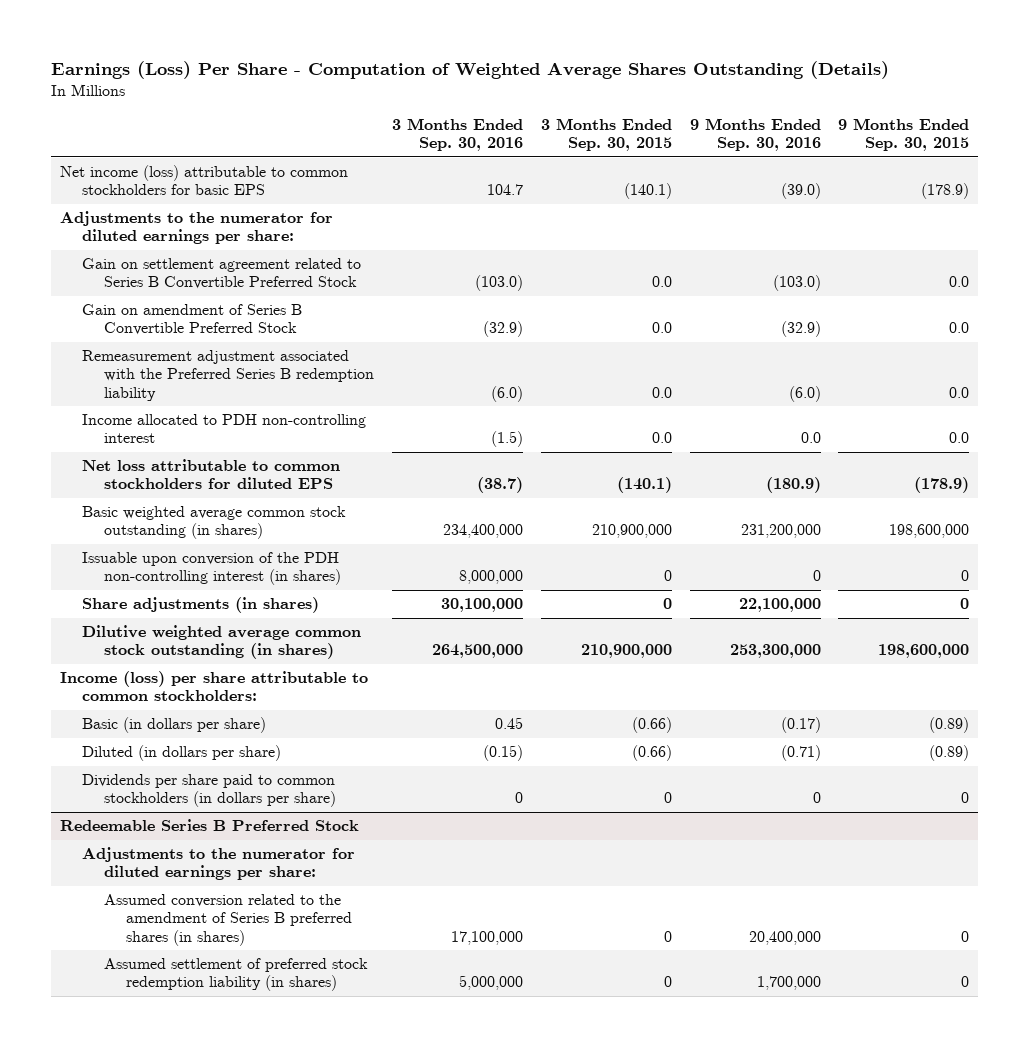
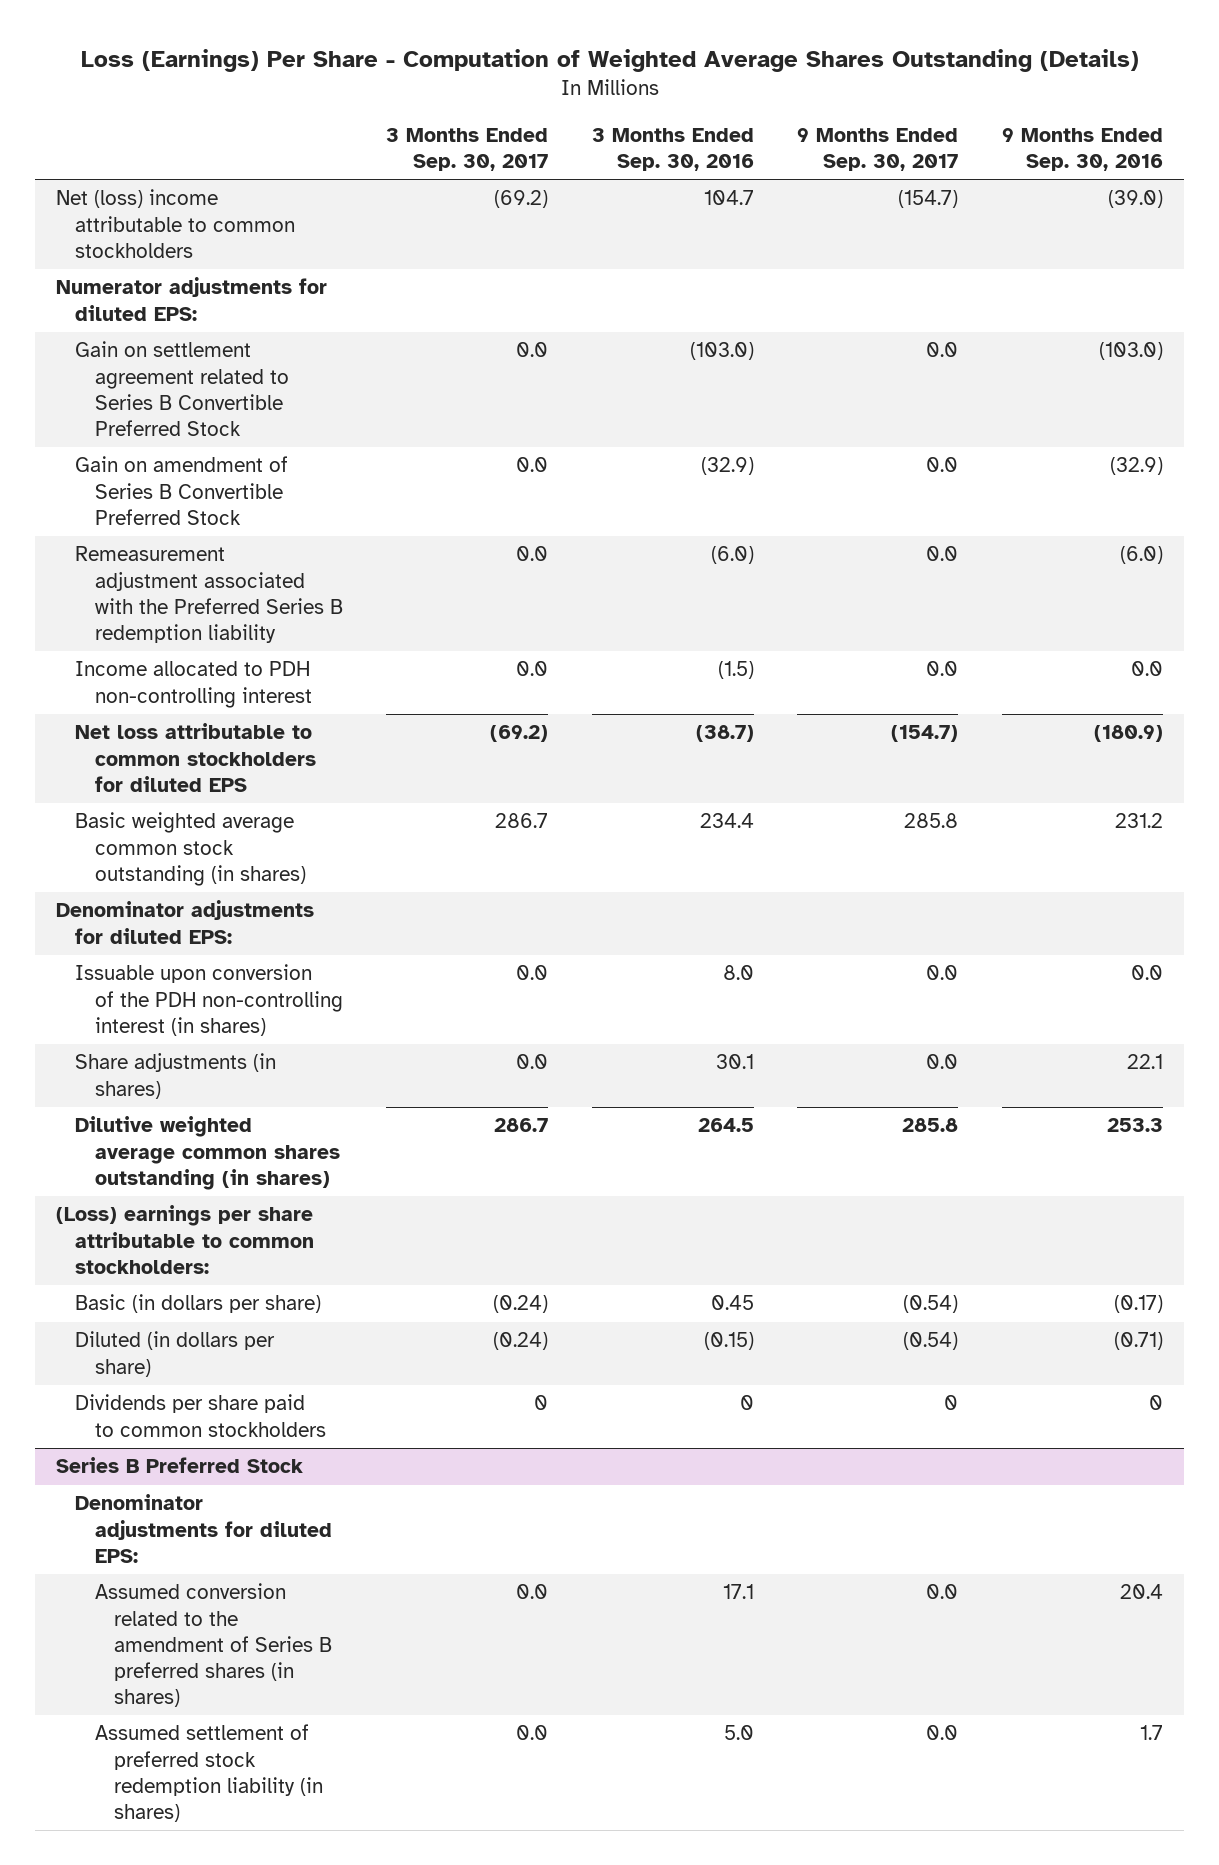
[50,60,889,79] Earnings (Loss) Per Share - Computation of Weighted Average Shares Outstanding (Details) -> [80,49,1139,73] Loss (Earnings) Per Share - Computation of Weighted Average Shares Outstanding (Details)
[540,118,672,152] 3 Months Ended Sep. 30, 2015 -> none
[838,118,970,152] 9 Months Ended Sep. 30, 2015 -> none
none -> [386,127,549,172] 3 Months Ended Sep. 30, 2017
none -> [797,127,959,172] 9 Months Ended Sep. 30, 2017
[59,165,348,196] Net income (loss) attributable to common stockholders for basic EPS -> [56,189,296,258] Net (loss) income attributable to common stockholders
[59,211,333,245] Adjustments to the numerator for diluted earnings per share: -> [56,277,328,321] Numerator adjustments for diluted EPS:
[442,524,523,539] 234,400,000 -> [699,813,754,829] 234.4
[740,524,821,539] 231,200,000 -> [1114,813,1163,829] 231.2
none -> [56,900,315,944] Denominator adjustments for diluted EPS:
[458,570,523,585] 8,000,000 -> [722,965,754,981] 8.0
[812,570,821,582] 0 -> [1130,965,1163,981] 0.0
[440,598,523,613] 30,100,000 -> [715,1054,754,1070] 30.1
[738,598,821,613] 22,100,000 -> [1126,1054,1163,1070] 22.1
[81,625,361,660] Dilutive weighted average common stock outstanding (in shares) -> [75,1116,340,1190] Dilutive weighted average common shares outstanding (in shares)
[431,644,523,659] 264,500,000 -> [697,1118,754,1133] 264.5
[729,644,821,659] 253,300,000 -> [1106,1118,1163,1133] 253.3
[59,671,368,702] Income (loss) per share attributable to common stockholders: -> [56,1205,315,1274] (Loss) earnings per share attributable to common stockholders:
[81,847,355,881] Adjustments to the numerator for diluted earnings per share: -> none
[81,774,337,808] Dividends per share paid to common stockholders (in dollars per share) -> [75,1394,326,1437] Dividends per share paid to common stockholders
[59,819,359,832] Redeemable Series B Preferred Stock -> [56,1457,304,1474] Series B Preferred Stock
none -> [75,1494,332,1563] Denominator adjustments for diluted EPS:
[450,930,523,945] 17,100,000 -> [722,1584,754,1600] 17.1
[748,930,821,945] 20,400,000 -> [1119,1584,1163,1600] 20.4
[458,975,523,991] 5,000,000 -> [723,1725,754,1741] 5.0
[756,976,821,991] 1,700,000 -> [1139,1725,1163,1741] 1.7

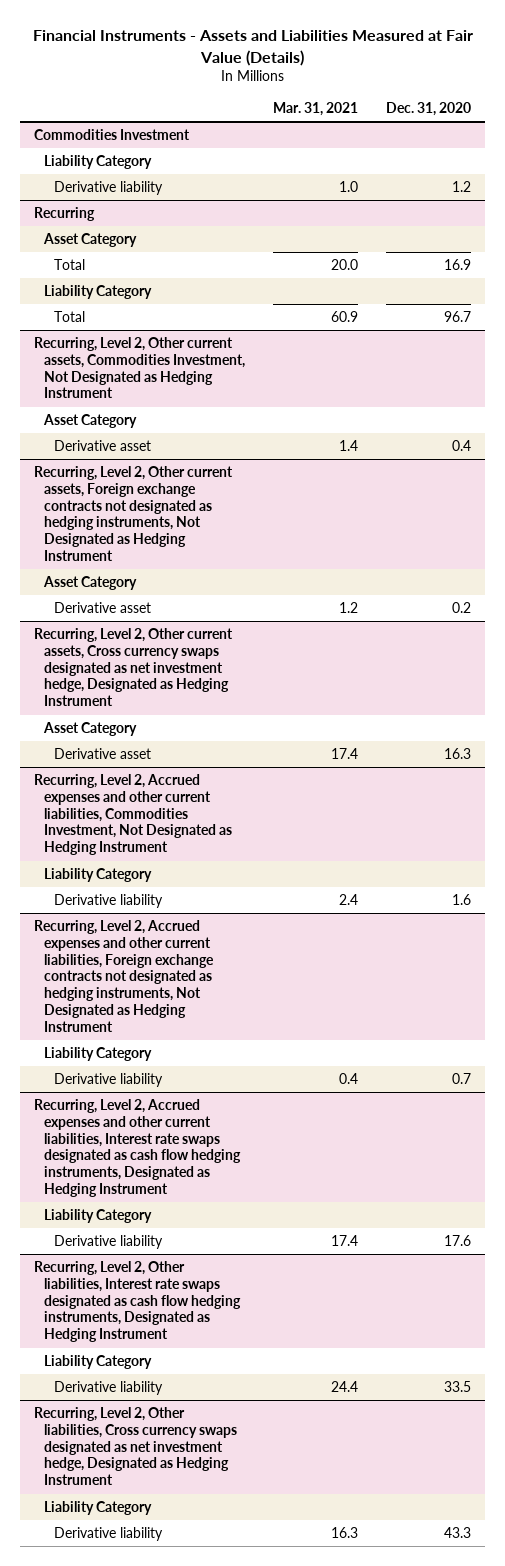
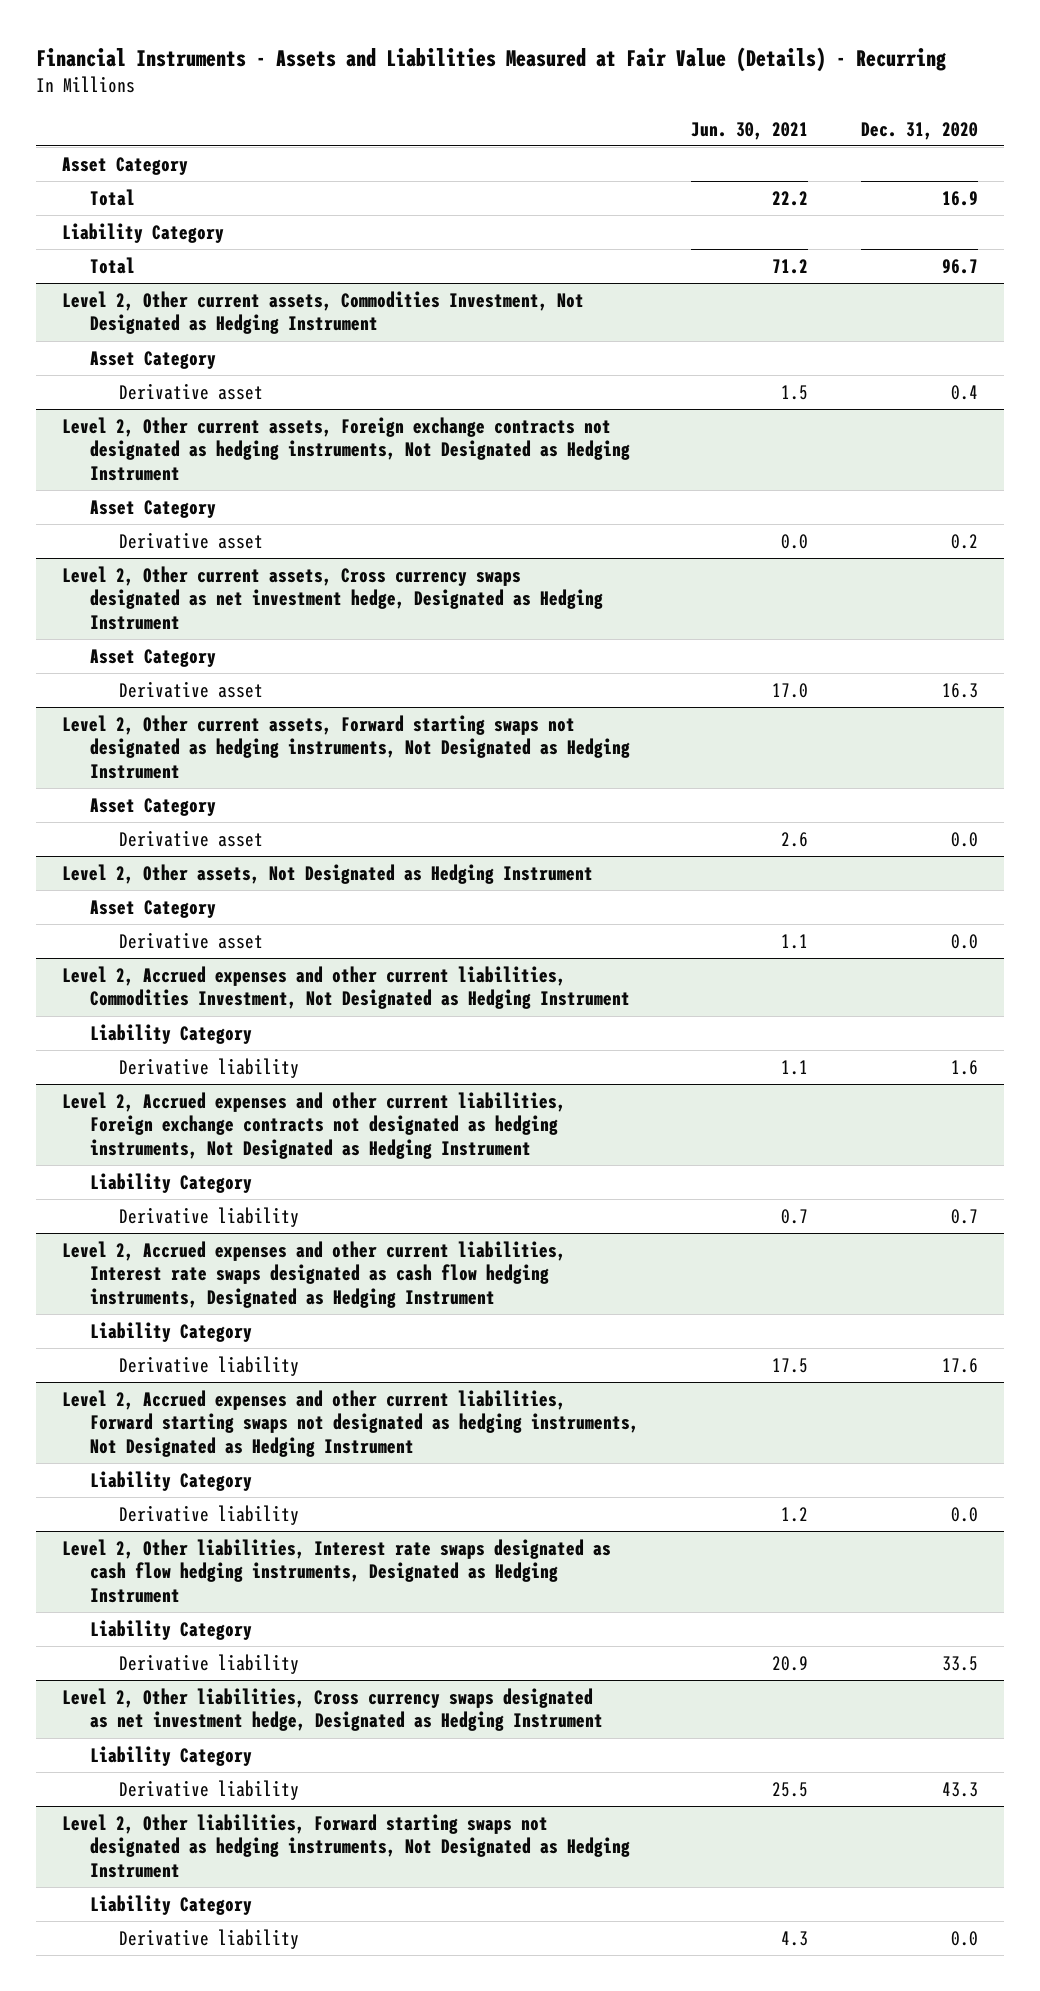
[32,30,473,66] Financial Instruments - Assets and Liabilities Measured at Fair Value (Details) -> [35,47,946,73] Financial Instruments - Assets and Liabilities Measured at Fair Value (Details) - Recurring
[272,101,358,116] Mar. 31, 2021 -> none
none -> [691,121,809,140] Jun. 30, 2021
[34,129,191,141] Commodities Investment -> none
[43,155,152,170] Liability Category -> none
[53,181,163,196] Derivative liability -> none
[34,207,96,222] Recurring -> none
[34,337,245,399] Recurring, Level 2, Other current assets, Commodities Investment, Not Designated as Hedging Instrument -> [62,290,585,335] Level 2, Other current assets, Commodities Investment, Not Designated as Hedging Instrument
[34,466,234,562] Recurring, Level 2, Other current assets, Foreign exchange contracts not designated as hedging instruments, Not Designated as Hedging Instrument -> [62,416,631,481] Level 2, Other current assets, Foreign exchange contracts not designated as hedging instruments, Not Designated as Hedging Instrument
[34,628,234,707] Recurring, Level 2, Other current assets, Cross currency swaps designated as net investment hedge, Designated as Hedging Instrument -> [62,565,604,630] Level 2, Other current assets, Cross currency swaps designated as net investment hedge, Designated as Hedging Instrument
none -> [62,714,631,779] Level 2, Other current assets, Forward starting swaps not designated as hedging instruments, Not Designated as Hedging Instrument
none -> [90,797,217,816] Asset Category
none -> [118,829,263,847] Derivative asset
none -> [62,863,594,884] Level 2, Other assets, Not Designated as Hedging Instrument
none -> [90,899,217,918] Asset Category
none -> [118,931,263,949] Derivative asset
[34,774,232,856] Recurring, Level 2, Accrued expenses and other current liabilities, Commodities Investment, Not Designated as Hedging Instrument -> [62,965,631,1010] Level 2, Accrued expenses and other current liabilities, Commodities Investment, Not Designated as Hedging Instrument
[34,920,214,1032] Recurring, Level 2, Accrued expenses and other current liabilities, Foreign exchange contracts not designated as hedging instruments, Not Designated as Hedging Instrument -> [62,1091,567,1159] Level 2, Accrued expenses and other current liabilities, Foreign exchange contracts not designated as hedging instruments, Not Designated as Hedging Instrument
[34,1099,241,1198] Recurring, Level 2, Accrued expenses and other current liabilities, Interest rate swaps designated as cash flow hedging instruments, Designated as Hedging Instrument -> [62,1240,567,1308] Level 2, Accrued expenses and other current liabilities, Interest rate swaps designated as cash flow hedging instruments, Designated as Hedging Instrument
[34,1261,241,1343] Recurring, Level 2, Other liabilities, Interest rate swaps designated as cash flow hedging instruments, Designated as Hedging Instrument -> none
none -> [62,1389,640,1457] Level 2, Accrued expenses and other current liabilities, Forward starting swaps not designated as hedging instruments, Not Designated as Hedging Instrument
none -> [118,1504,299,1525] Derivative liability
none -> [62,1538,612,1603] Level 2, Other liabilities, Interest rate swaps designated as cash flow hedging instruments, Designated as Hedging Instrument
none -> [90,1619,253,1640] Liability Category
[34,1407,237,1486] Recurring, Level 2, Other liabilities, Cross currency swaps designated as net investment hedge, Designated as Hedging Instrument -> [62,1687,604,1732] Level 2, Other liabilities, Cross currency swaps designated as net investment hedge, Designated as Hedging Instrument
none -> [62,1813,631,1878] Level 2, Other liabilities, Forward starting swaps not designated as hedging instruments, Not Designated as Hedging Instrument
none -> [90,1894,253,1915] Liability Category
none -> [118,1928,299,1949] Derivative liability

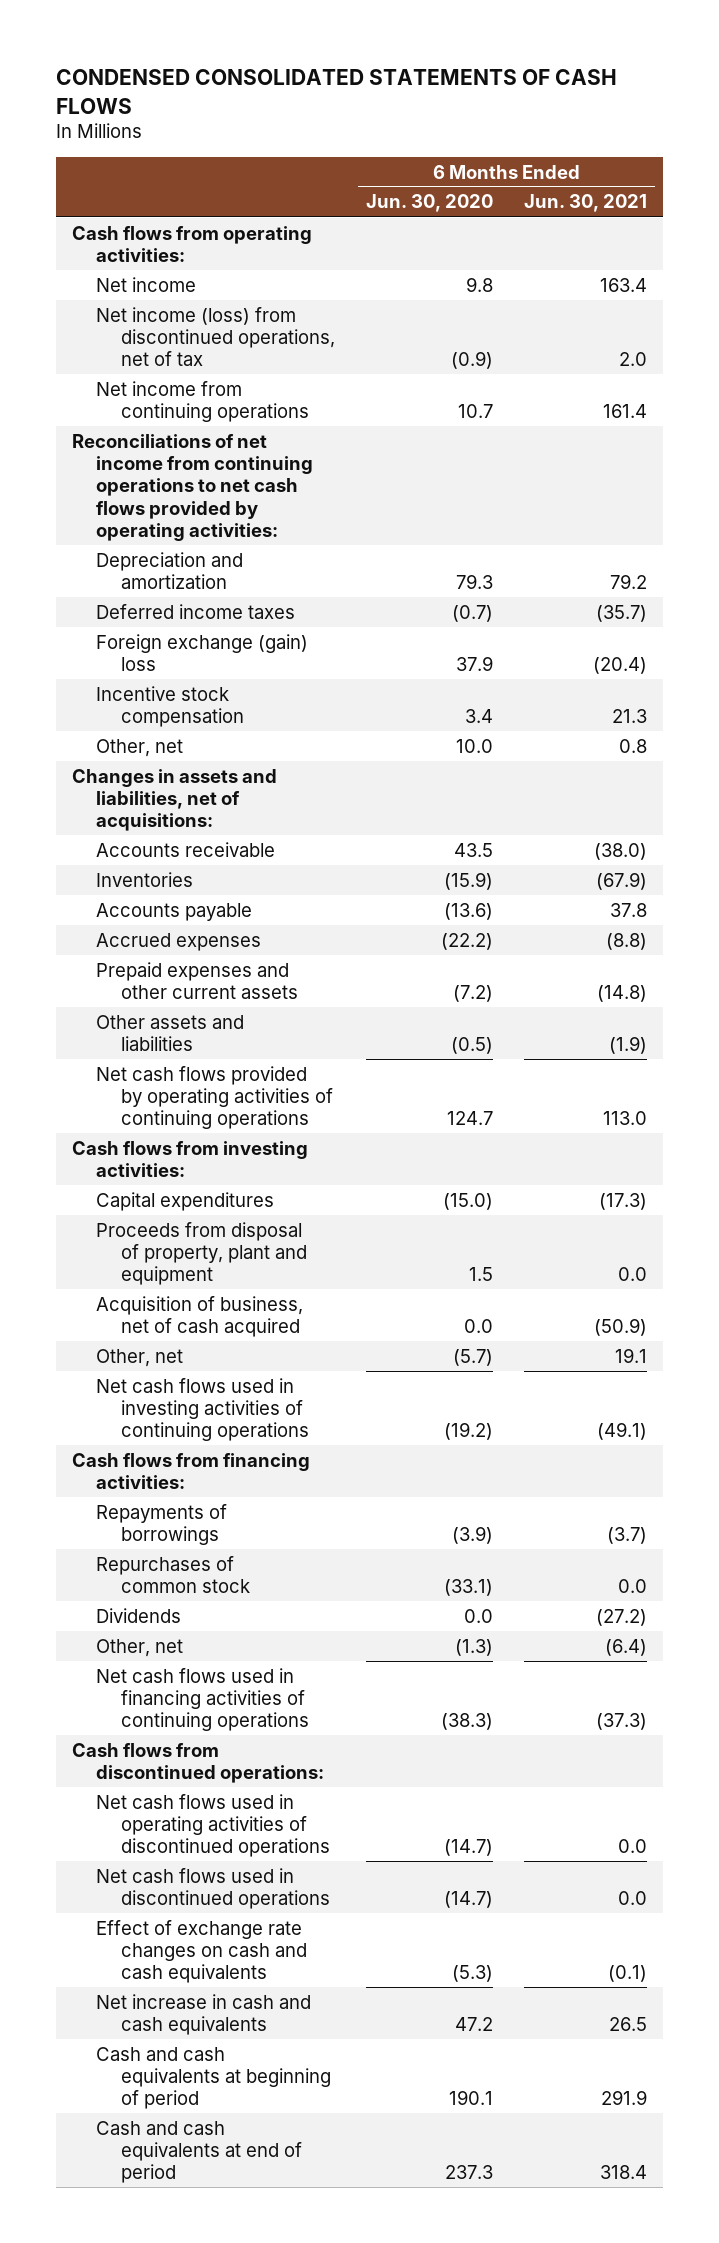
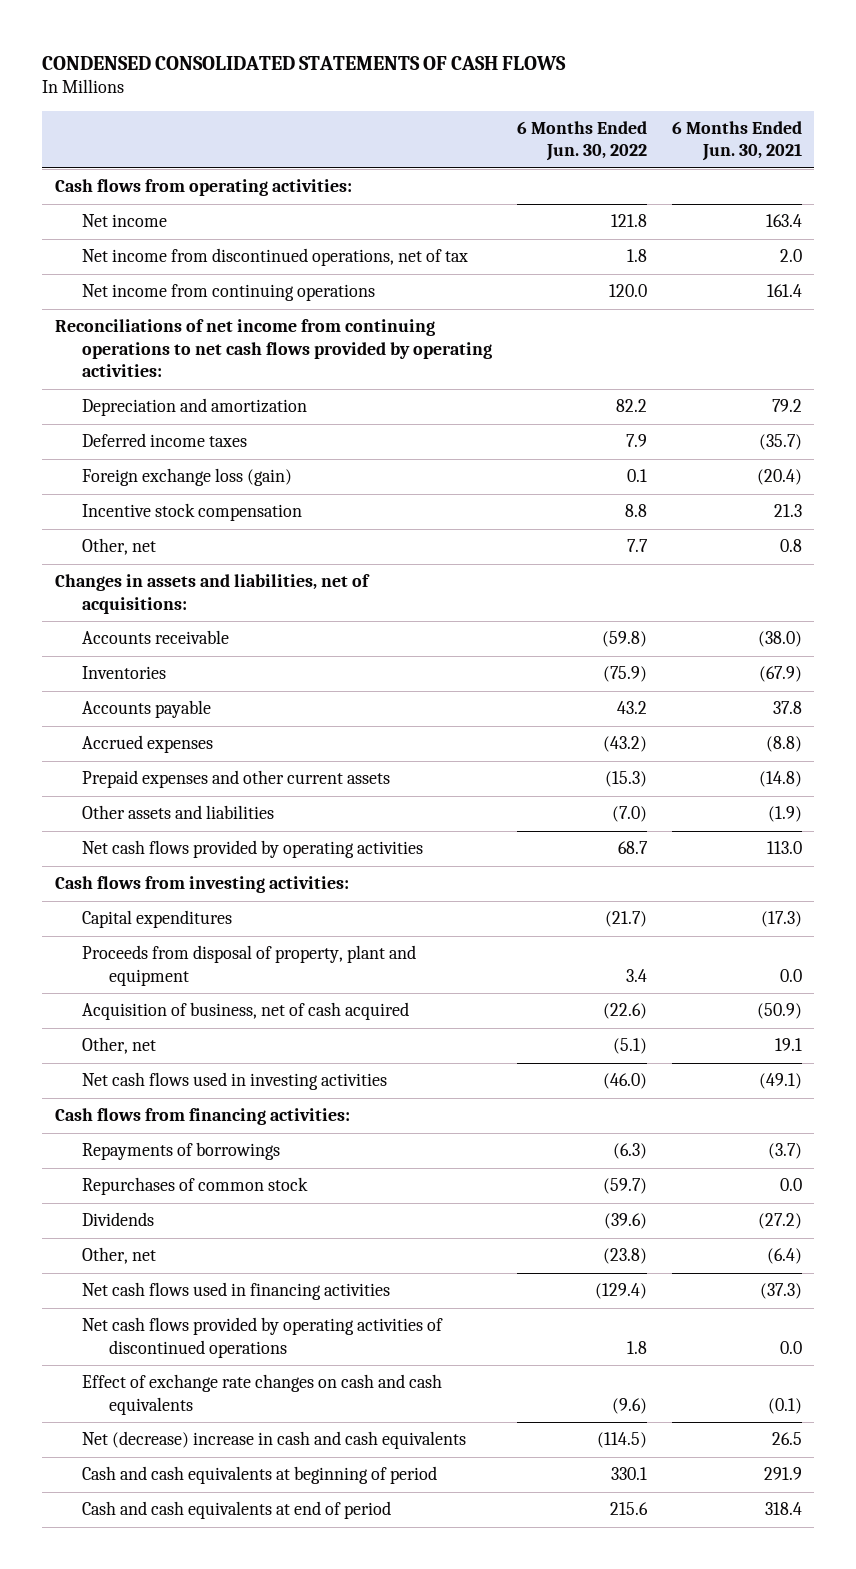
[366,194,494,213] Jun. 30, 2020 -> none
none -> [516,121,647,162] 6 Months Ended Jun. 30, 2022
[96,306,335,367] Net income (loss) from discontinued operations, net of tax -> [81,248,468,267] Net income from discontinued operations, net of tax
[96,633,309,671] Foreign exchange (gain) loss -> [81,468,292,487] Foreign exchange loss (gain)
[96,1065,333,1130] Net cash flows provided by operating activities of continuing operations -> [81,840,423,859] Net cash flows provided by operating activities
[96,1377,309,1442] Net cash flows used in investing activities of continuing operations -> [81,1072,387,1091] Net cash flows used in investing activities
[71,1742,325,1783] Cash flows from discontinued operations: -> none
[96,1867,330,1909] Net cash flows used in discontinued operations -> none
[96,1667,309,1732] Net cash flows used in financing activities of continuing operations -> [81,1282,390,1301] Net cash flows used in financing activities
[96,1793,330,1858] Net cash flows used in operating activities of discontinued operations -> [81,1317,443,1358] Net cash flows provided by operating activities of discontinued operations
[96,1993,312,2035] Net increase in cash and cash equivalents -> [81,1431,466,1450] Net (decrease) increase in cash and cash equivalents

